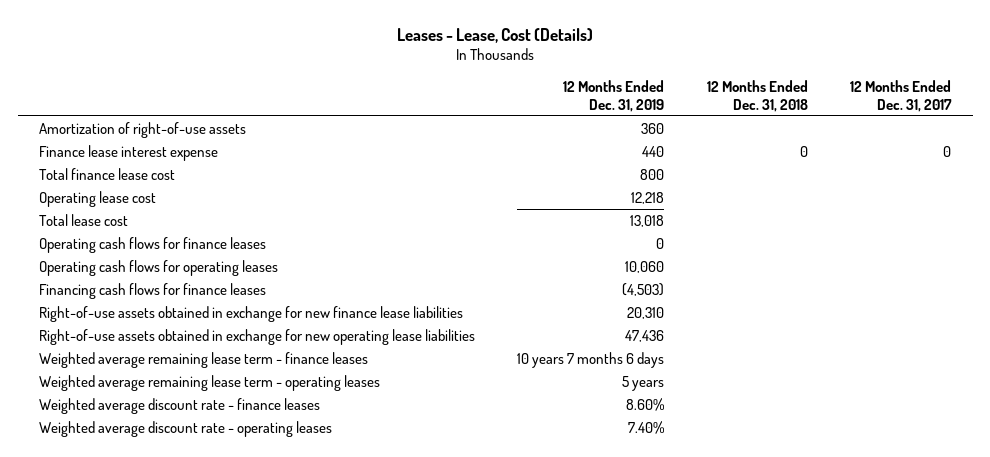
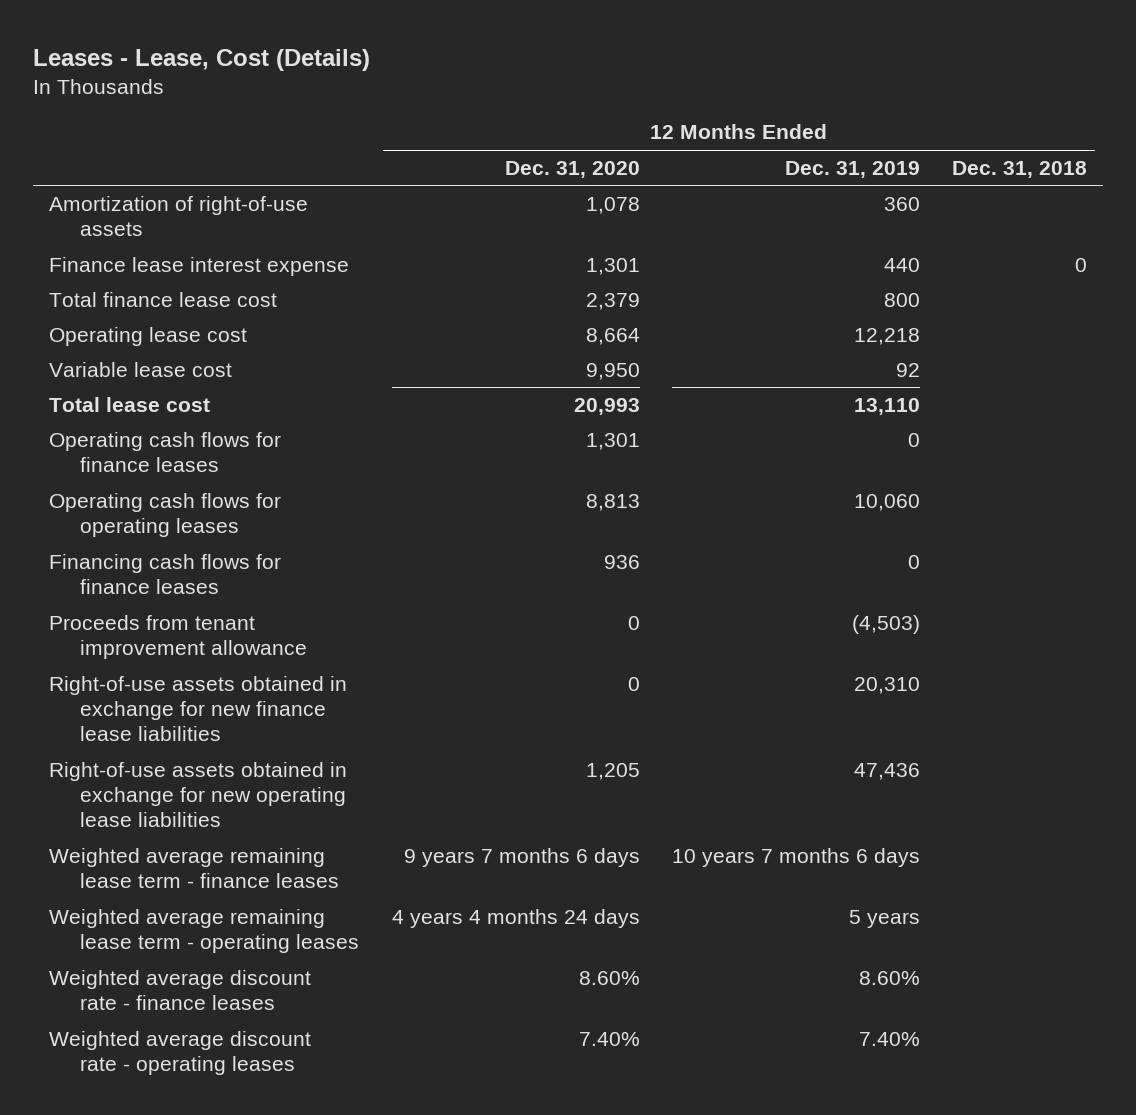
[850,79,953,112] 12 Months Ended Dec. 31, 2017 -> none
none -> [504,160,640,178] Dec. 31, 2020
none -> [49,361,233,377] Variable lease cost
[630,214,665,227] 13,018 -> [853,397,920,415] 13,110
[622,282,665,296] (4,503) -> [907,554,920,569] 0
none -> [49,614,308,660] Proceeds from tenant improvement allowance

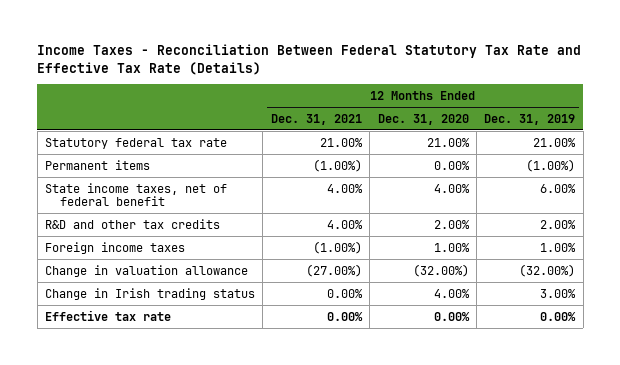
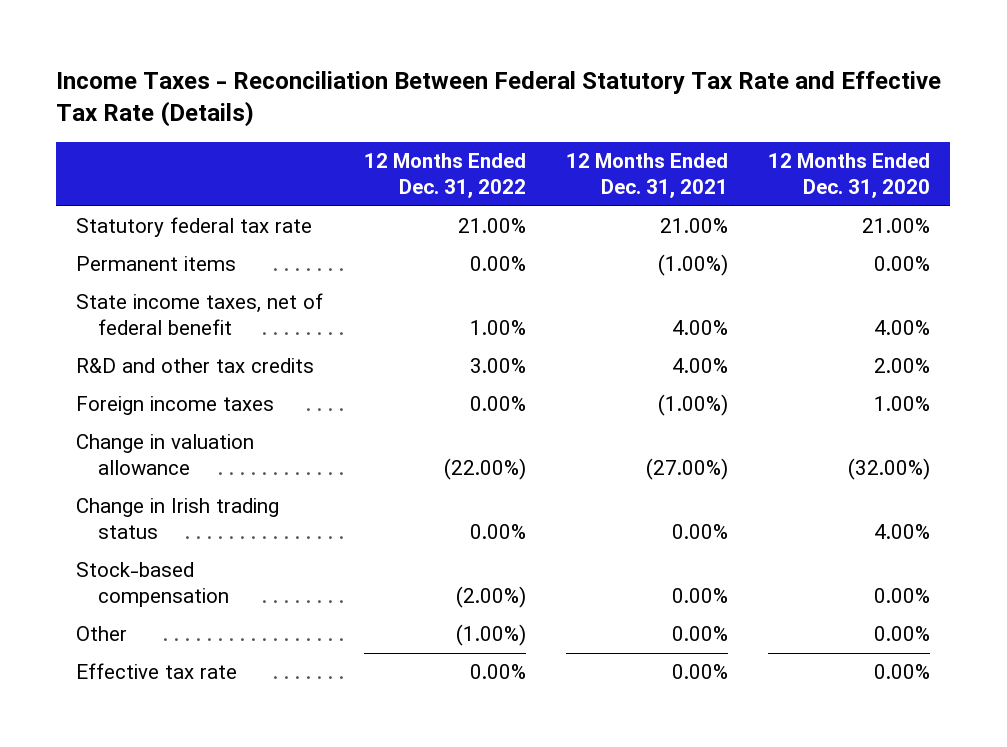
[484,113,576,125] Dec. 31, 2019 -> none
none -> [363,152,526,198] 12 Months Ended Dec. 31, 2022
none -> [76,562,229,608] Stock-based compensation
none -> [76,626,128,642] Other

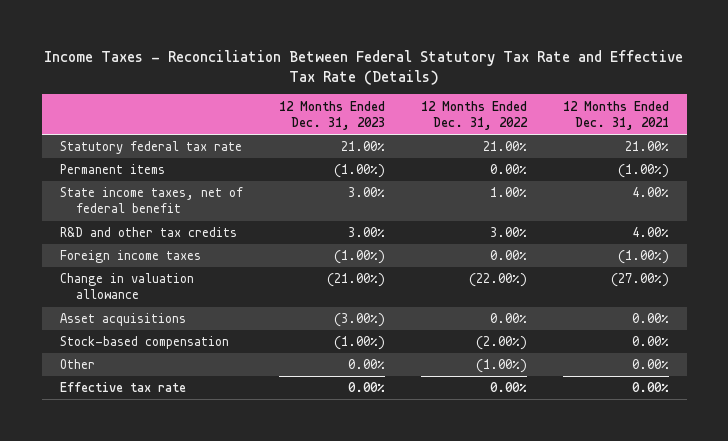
[768,152,931,198] 12 Months Ended Dec. 31, 2020 -> none
none -> [278,100,385,130] 12 Months Ended Dec. 31, 2023
[76,498,280,540] Change in Irish trading status -> none
none -> [59,313,186,327] Asset acquisitions

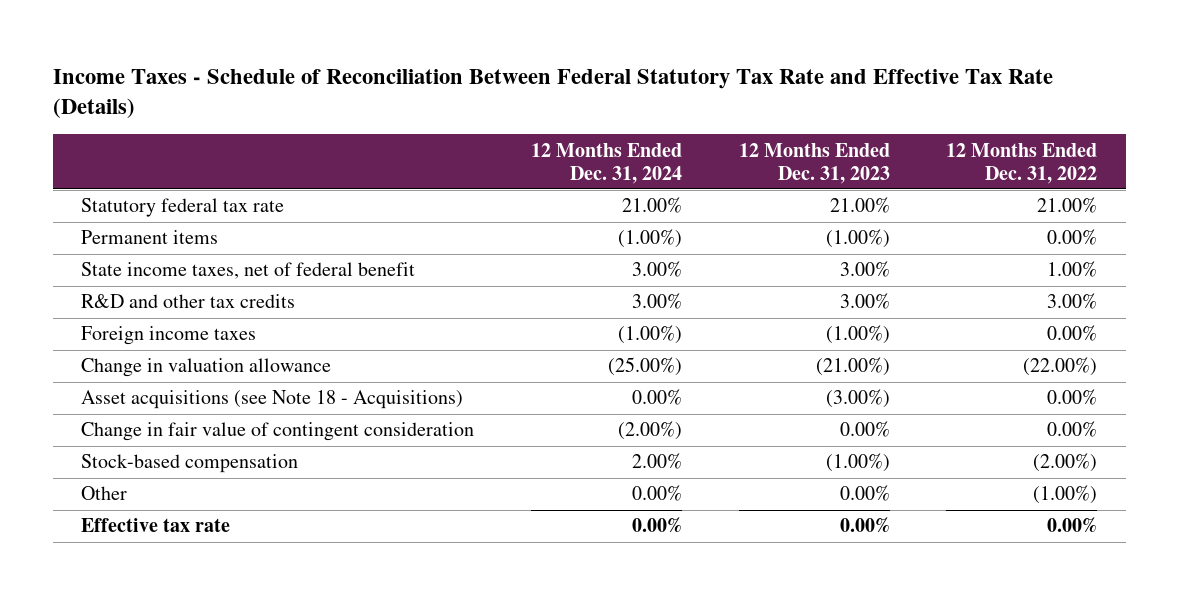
[44,49,684,85] Income Taxes - Reconciliation Between Federal Statutory Tax Rate and Effective Tax Rate (Details) -> [53,68,1054,119] Income Taxes - Schedule of Reconciliation Between Federal Statutory Tax Rate and Effective Tax Rate (Details)
[562,100,669,130] 12 Months Ended Dec. 31, 2021 -> none
none -> [531,142,683,184] 12 Months Ended Dec. 31, 2024
[59,313,186,327] Asset acquisitions -> [81,390,464,410] Asset acquisitions (see Note 18 - Acquisitions)
none -> [81,422,475,442] Change in fair value of contingent consideration

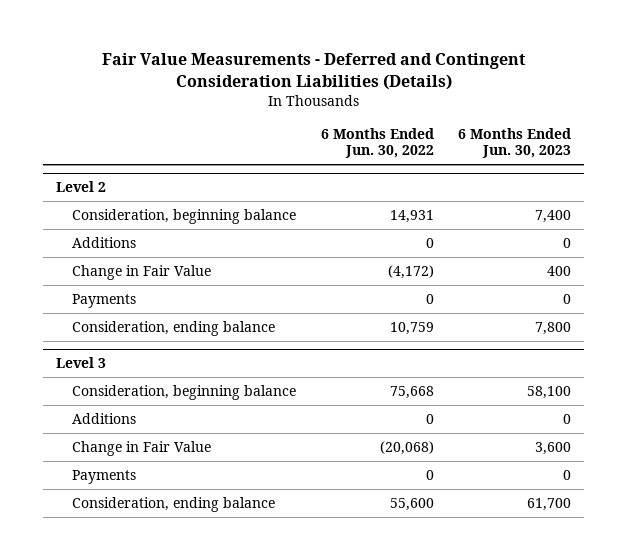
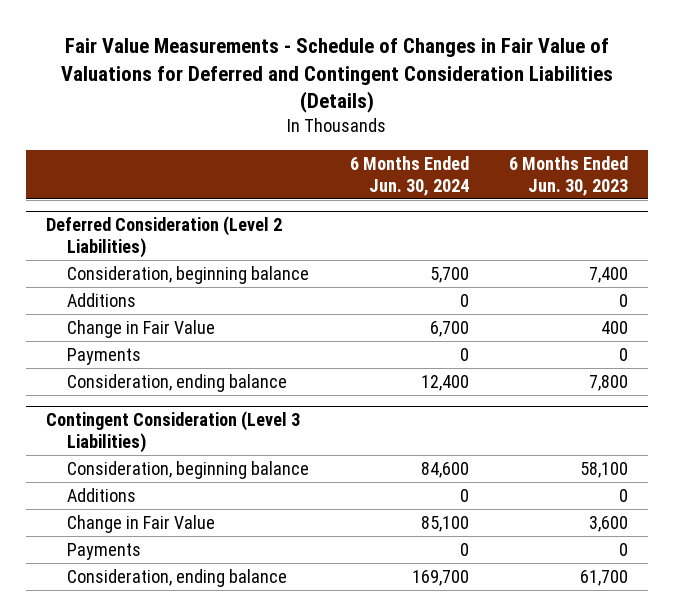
[101,53,526,90] Fair Value Measurements - Deferred and Contingent Consideration Liabilities (Details) -> [60,38,613,114] Fair Value Measurements - Schedule of Changes in Fair Value of Valuations for Deferred and Contingent Consideration Liabilities (Details)
[320,127,434,159] 6 Months Ended Jun. 30, 2022 -> none
none -> [349,155,469,196] 6 Months Ended Jun. 30, 2024
[55,181,106,193] Level 2 -> [45,215,282,258] Deferred Consideration (Level 2 Liabilities)
[55,357,106,369] Level 3 -> [45,410,300,453] Contingent Consideration (Level 3 Liabilities)

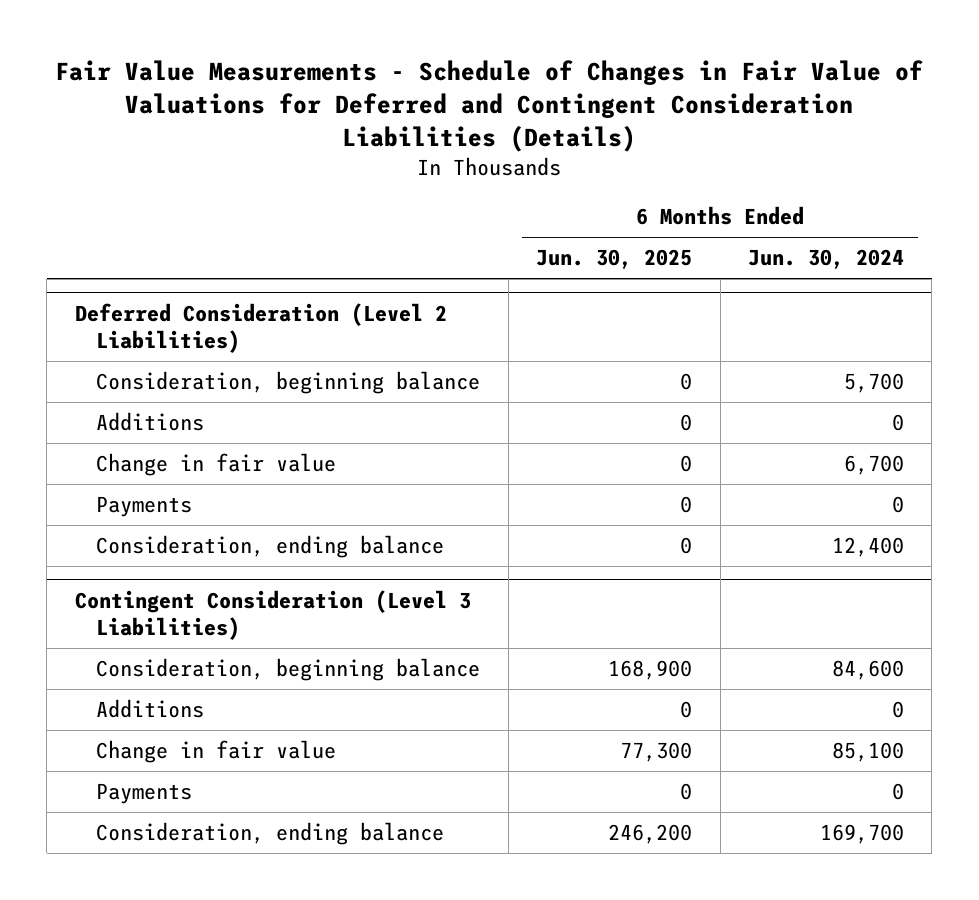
[509,155,629,196] 6 Months Ended Jun. 30, 2023 -> none
none -> [536,249,693,270] Jun. 30, 2025
[66,319,215,338] Change in Fair Value -> [96,452,337,476] Change in fair value
[66,514,215,533] Change in Fair Value -> [96,739,337,763] Change in fair value

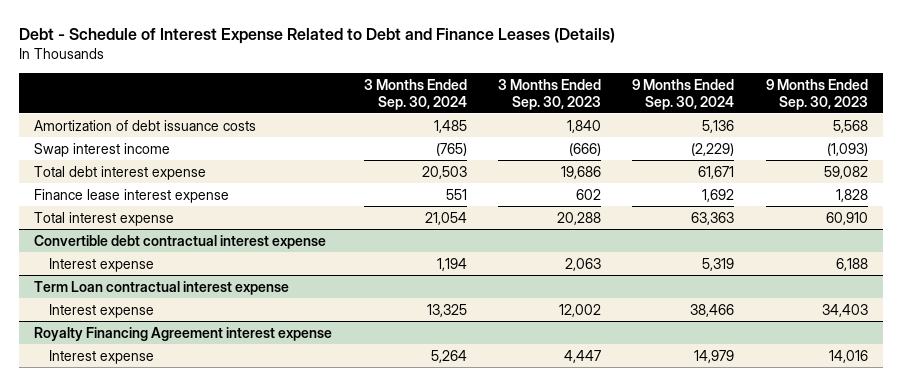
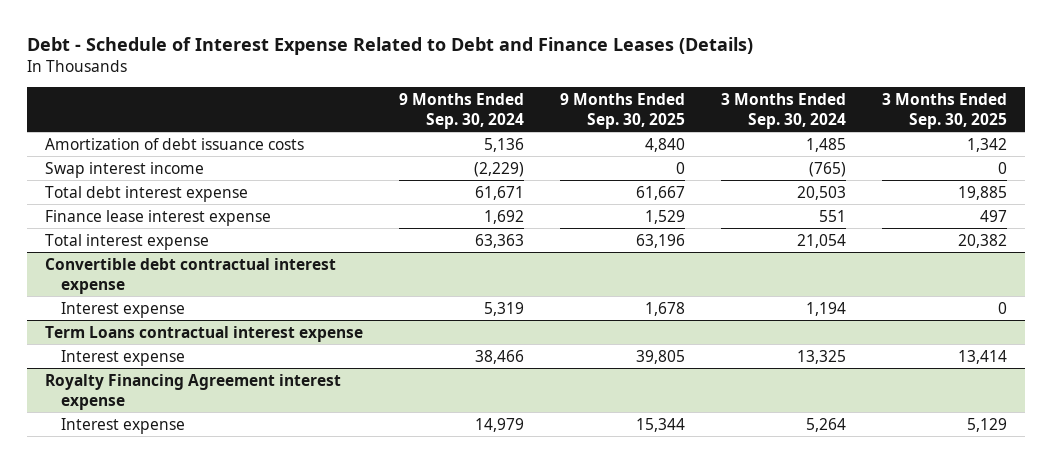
[498,78,602,110] 3 Months Ended Sep. 30, 2023 -> none
[765,78,868,110] 9 Months Ended Sep. 30, 2023 -> none
none -> [559,92,685,129] 9 Months Ended Sep. 30, 2025
none -> [881,92,1007,129] 3 Months Ended Sep. 30, 2025
[34,280,290,295] Term Loan contractual interest expense -> [44,325,363,342] Term Loans contractual interest expense

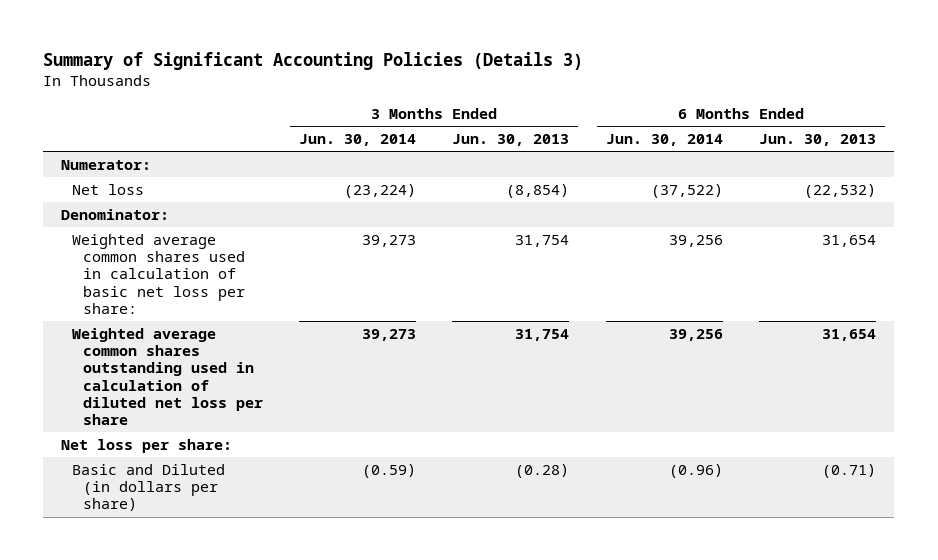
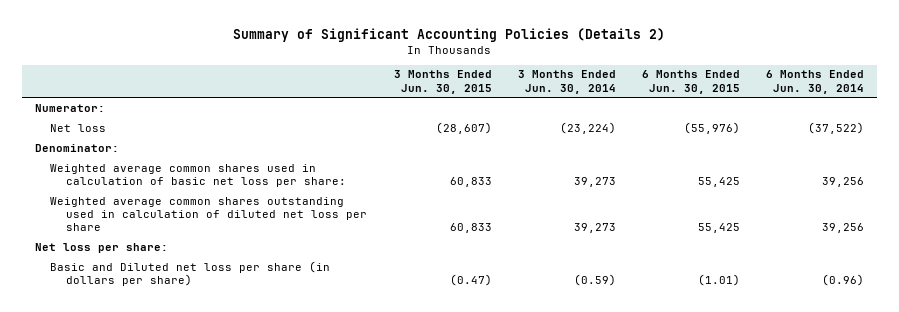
[43,52,584,71] Summary of Significant Accounting Policies (Details 3) -> [233,27,666,42] Summary of Significant Accounting Policies (Details 2)
[452,134,570,147] Jun. 30, 2013 -> none
[759,134,877,147] Jun. 30, 2013 -> none
none -> [393,70,492,94] 3 Months Ended Jun. 30, 2015
none -> [641,70,740,94] 6 Months Ended Jun. 30, 2015
[72,463,226,512] Basic and Diluted (in dollars per share) -> [50,260,331,286] Basic and Diluted net loss per share (in dollars per share)

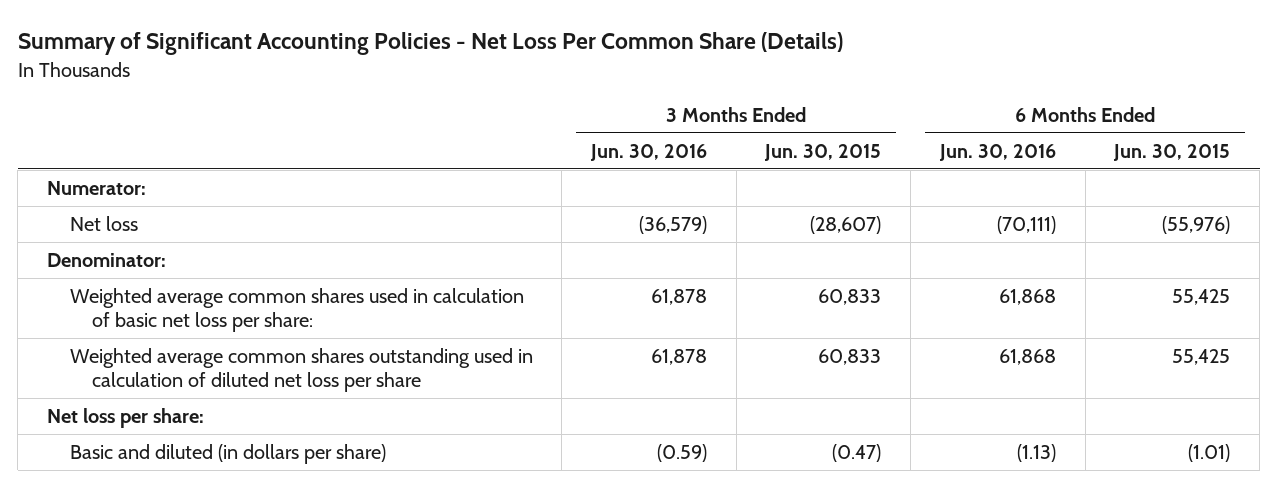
[233,27,666,42] Summary of Significant Accounting Policies (Details 2) -> [17,32,843,56] Summary of Significant Accounting Policies - Net Loss Per Common Share (Details)
[517,70,616,94] 3 Months Ended Jun. 30, 2014 -> none
[766,70,865,94] 6 Months Ended Jun. 30, 2014 -> none
none -> [590,144,708,162] Jun. 30, 2016
none -> [938,144,1056,162] Jun. 30, 2016
[50,260,331,286] Basic and Diluted net loss per share (in dollars per share) -> [69,444,386,465] Basic and diluted (in dollars per share)

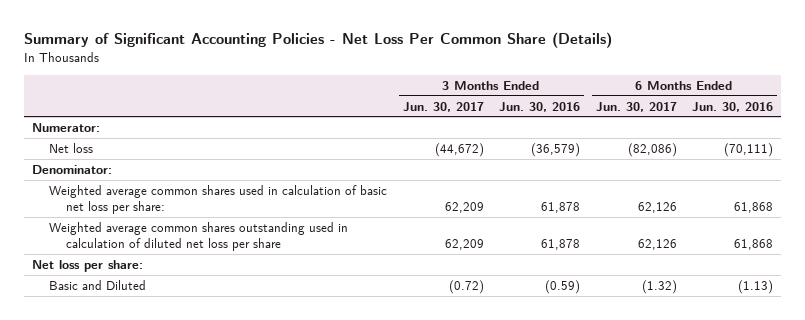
[764,144,882,162] Jun. 30, 2015 -> none
[1113,144,1231,162] Jun. 30, 2015 -> none
none -> [402,101,484,112] Jun. 30, 2017
none -> [595,101,677,112] Jun. 30, 2017
[69,444,386,465] Basic and diluted (in dollars per share) -> [49,279,147,290] Basic and Diluted

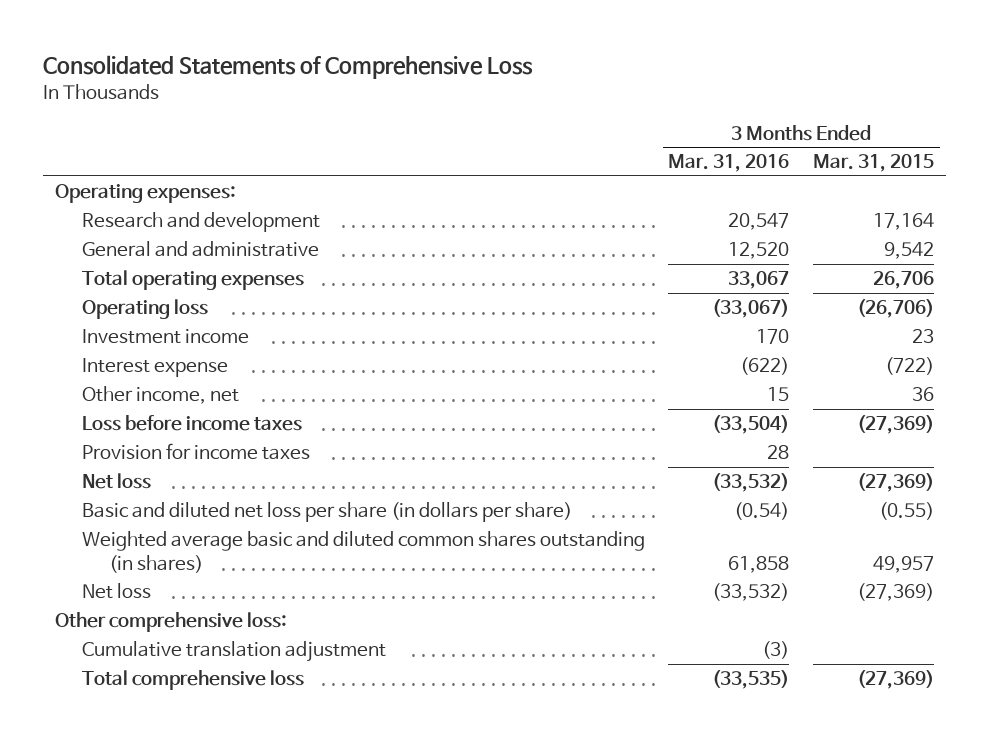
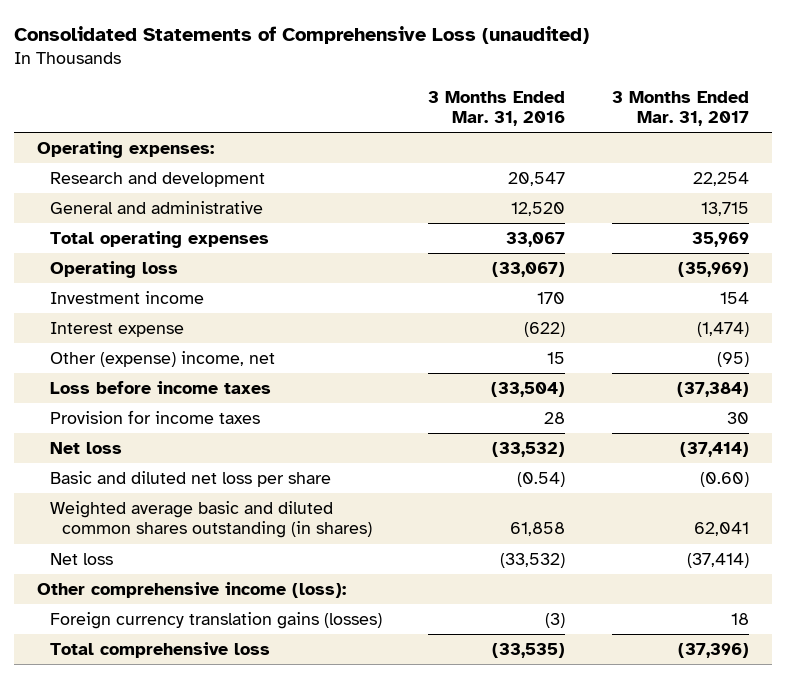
[43,55,534,80] Consolidated Statements of Comprehensive Loss -> [13,25,589,44] Consolidated Statements of Comprehensive Loss (unaudited)
[812,154,934,173] Mar. 31, 2015 -> none
none -> [611,90,749,127] 3 Months Ended Mar. 31, 2017
[82,386,240,405] Other income, net -> [49,351,275,368] Other (expense) income, net
[82,502,573,523] Basic and diluted net loss per share (in dollars per share) -> [49,471,331,488] Basic and diluted net loss per share
[55,612,288,633] Other comprehensive loss: -> [37,582,347,599] Other comprehensive income (loss):
[82,641,387,663] Cumulative translation adjustment -> [49,612,382,630] Foreign currency translation gains (losses)

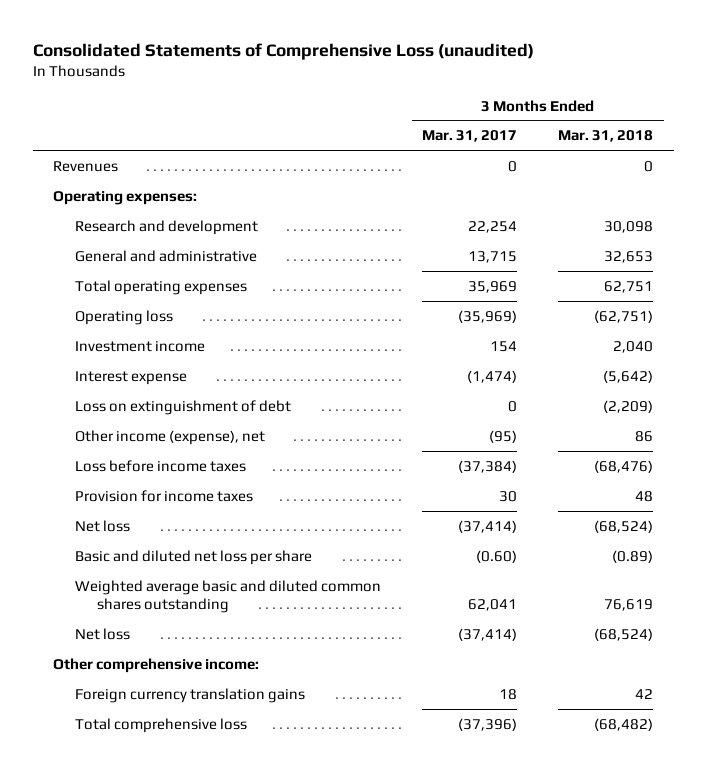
[428,90,566,127] 3 Months Ended Mar. 31, 2016 -> none
none -> [558,130,654,143] Mar. 31, 2018
none -> [53,160,119,172] Revenues
none -> [75,399,292,415] Loss on extinguishment of debt
[49,351,275,368] Other (expense) income, net -> [75,429,266,445] Other income (expense), net
[49,501,372,539] Weighted average basic and diluted common shares outstanding (in shares) -> [75,579,382,614] Weighted average basic and diluted common shares outstanding
[37,582,347,599] Other comprehensive income (loss): -> [53,657,260,673] Other comprehensive income:
[49,612,382,630] Foreign currency translation gains (losses) -> [75,687,306,703] Foreign currency translation gains

